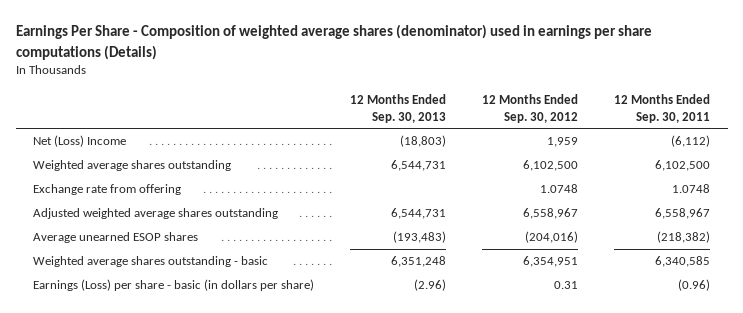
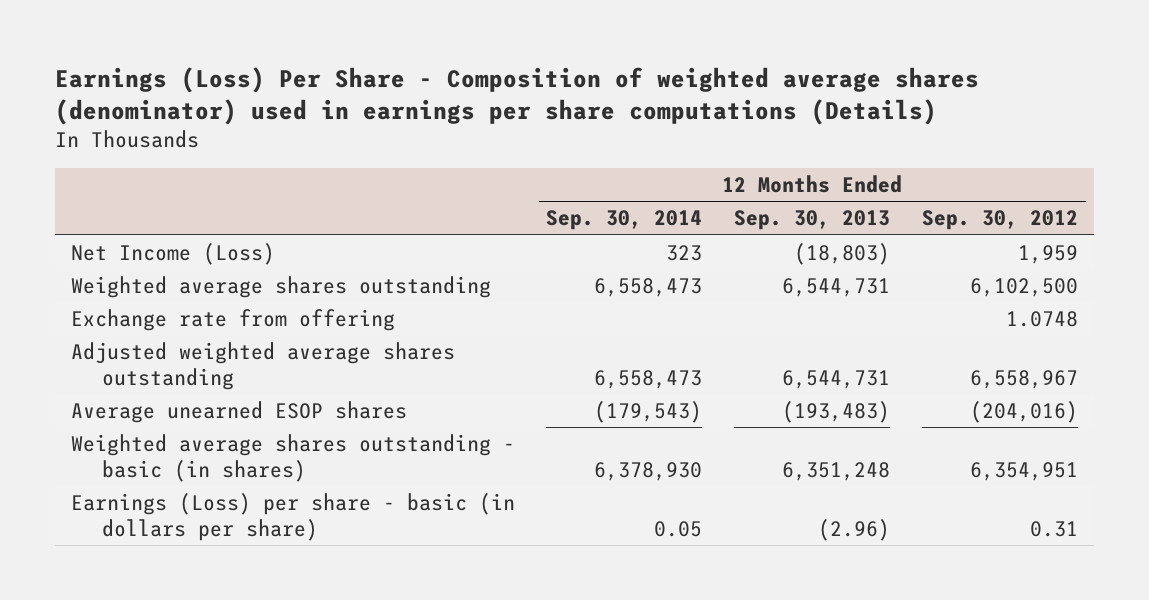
[15,24,652,60] Earnings Per Share - Composition of weighted average shares (denominator) used in earnings per share computations (Details) -> [54,66,979,126] Earnings (Loss) Per Share - Composition of weighted average shares (denominator) used in earnings per share computations (Details)
[613,93,710,123] 12 Months Ended Sep. 30, 2011 -> none
none -> [546,210,703,231] Sep. 30, 2014
[33,135,127,148] Net (Loss) Income -> [70,242,275,265] Net Income (Loss)
[33,256,269,268] Weighted average shares outstanding - basic -> [70,433,515,483] Weighted average shares outstanding - basic (in shares)

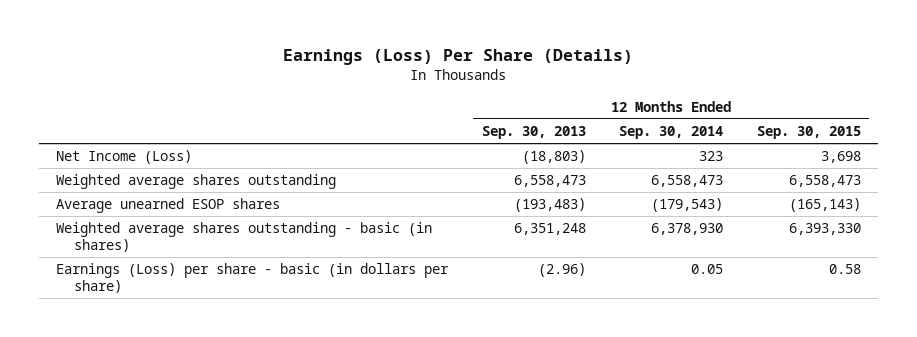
[54,66,979,126] Earnings (Loss) Per Share - Composition of weighted average shares (denominator) used in earnings per share computations (Details) -> [283,49,634,66] Earnings (Loss) Per Share (Details)
[922,210,1079,231] Sep. 30, 2012 -> none
none -> [756,126,861,140] Sep. 30, 2015
[70,308,395,331] Exchange rate from offering -> none
[70,341,455,391] Adjusted weighted average shares outstanding -> none
[782,277,891,297] 6,544,731 -> [513,175,586,188] 6,558,473

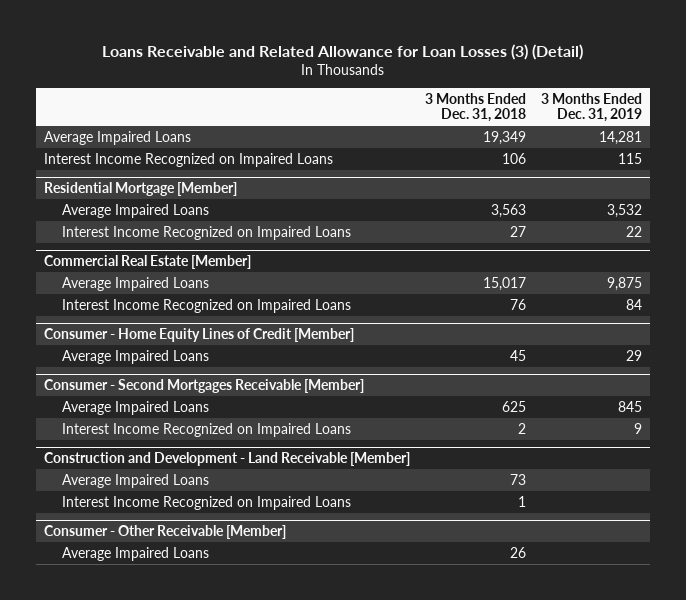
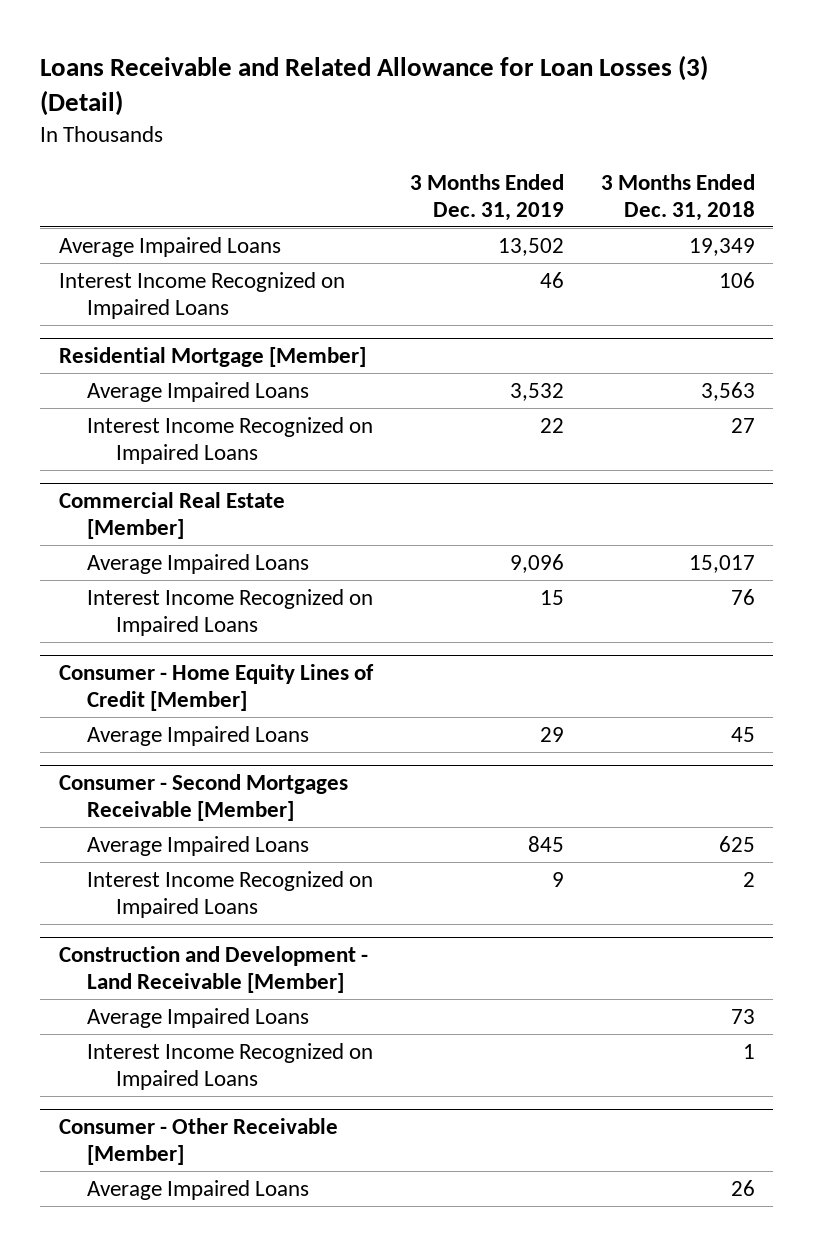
[599,130,643,145] 14,281 -> [498,237,565,256] 13,502
[618,152,643,164] 115 -> [540,271,565,288] 46
[607,276,643,291] 9,875 -> [510,553,565,573] 9,096
[626,298,643,310] 84 -> [540,589,565,605] 15

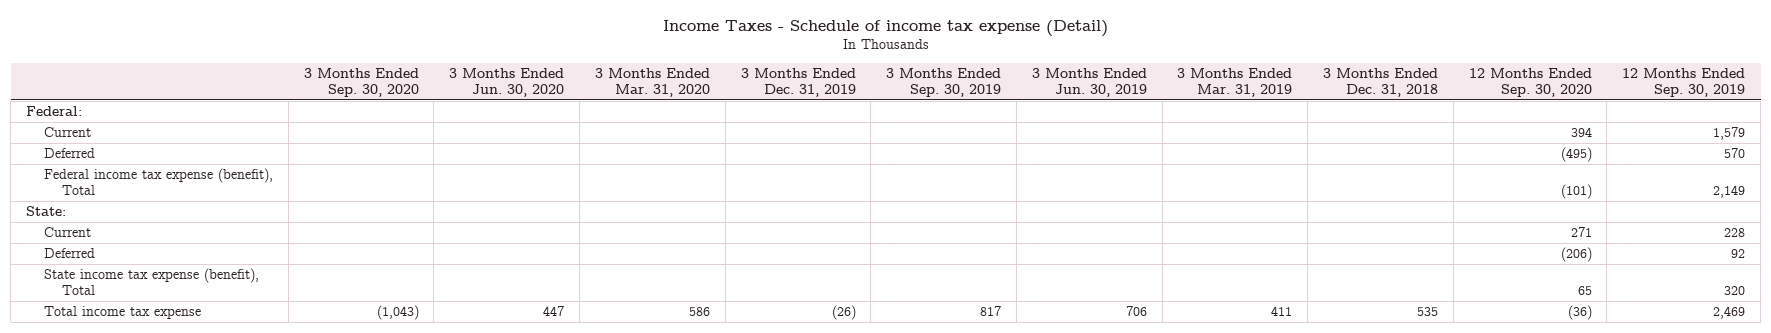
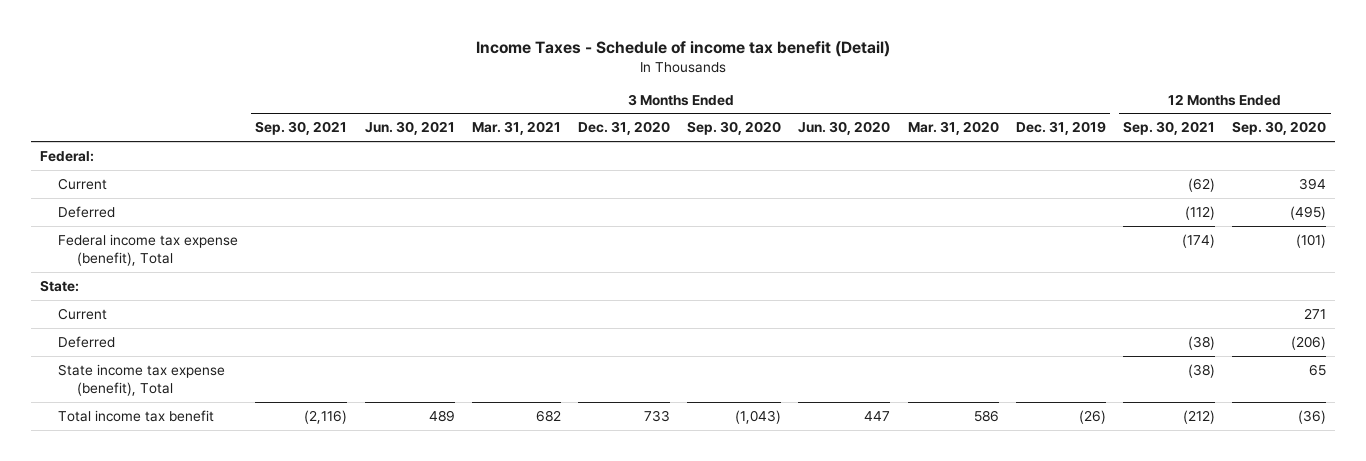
[662,20,1108,38] Income Taxes - Schedule of income tax expense (Detail) -> [475,40,890,57] Income Taxes - Schedule of income tax benefit (Detail)
[886,68,1002,97] 3 Months Ended Sep. 30, 2019 -> none
[1031,68,1147,97] 3 Months Ended Jun. 30, 2019 -> none
[1177,68,1293,97] 3 Months Ended Mar. 31, 2019 -> none
[1323,68,1439,97] 3 Months Ended Dec. 31, 2018 -> none
[1622,68,1746,97] 12 Months Ended Sep. 30, 2019 -> none
none -> [255,121,348,136] Sep. 30, 2021
none -> [364,121,455,136] Jun. 30, 2021
none -> [471,121,561,136] Mar. 31, 2021
none -> [578,121,671,136] Dec. 31, 2020
none -> [1123,121,1216,136] Sep. 30, 2021
[44,306,202,320] Total income tax expense -> [58,409,215,422] Total income tax benefit

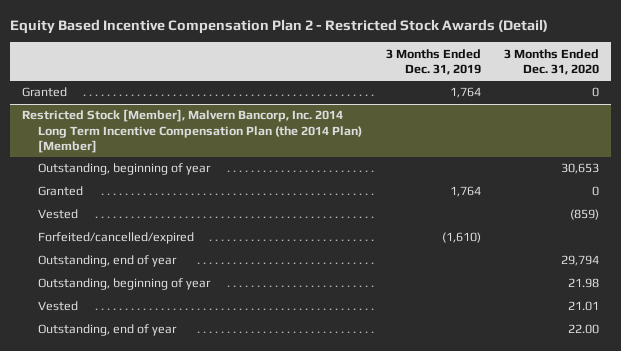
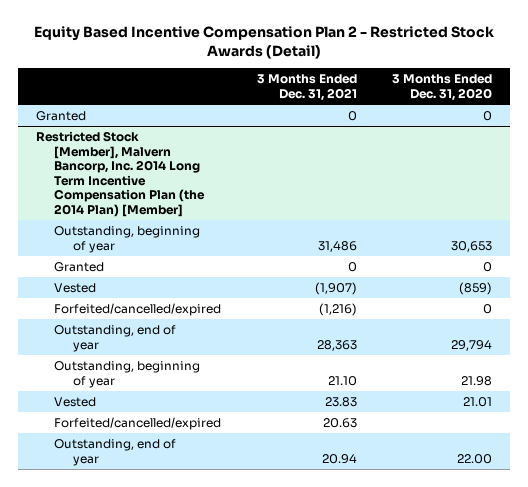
[385,48,481,76] 3 Months Ended Dec. 31, 2019 -> none
none -> [256,74,357,101] 3 Months Ended Dec. 31, 2021
none -> [54,303,222,317] Forfeited/cancelled/expired
[38,232,195,245] Forfeited/cancelled/expired -> [54,417,222,431] Forfeited/cancelled/expired

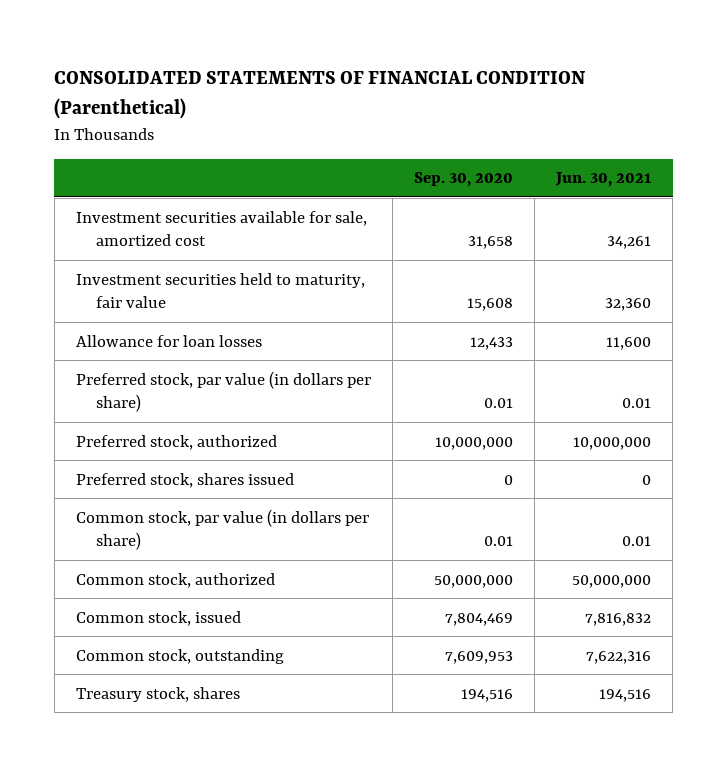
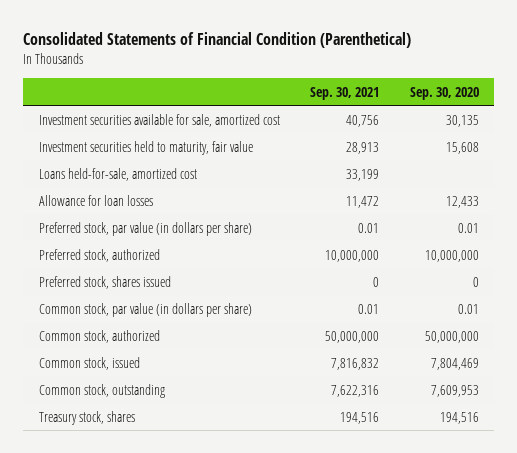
[54,71,586,119] CONSOLIDATED STATEMENTS OF FINANCIAL CONDITION (Parenthetical) -> [23,32,412,49] Consolidated Statements of Financial Condition (Parenthetical)
[555,172,652,188] Jun. 30, 2021 -> none
none -> [310,86,380,100] Sep. 30, 2021
[468,236,514,250] 31,658 -> [445,114,479,127] 30,135
none -> [38,167,197,181] Loans held-for-sale, amortized cost

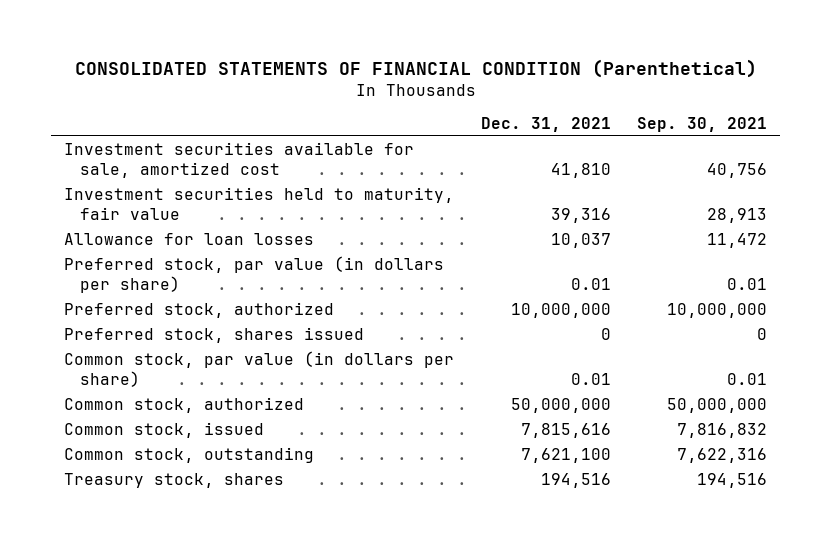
[23,32,412,49] Consolidated Statements of Financial Condition (Parenthetical) -> [74,58,757,78] CONSOLIDATED STATEMENTS OF FINANCIAL CONDITION (Parenthetical)
[409,86,479,100] Sep. 30, 2020 -> none
none -> [480,117,611,133] Dec. 31, 2021
[38,167,197,181] Loans held-for-sale, amortized cost -> none

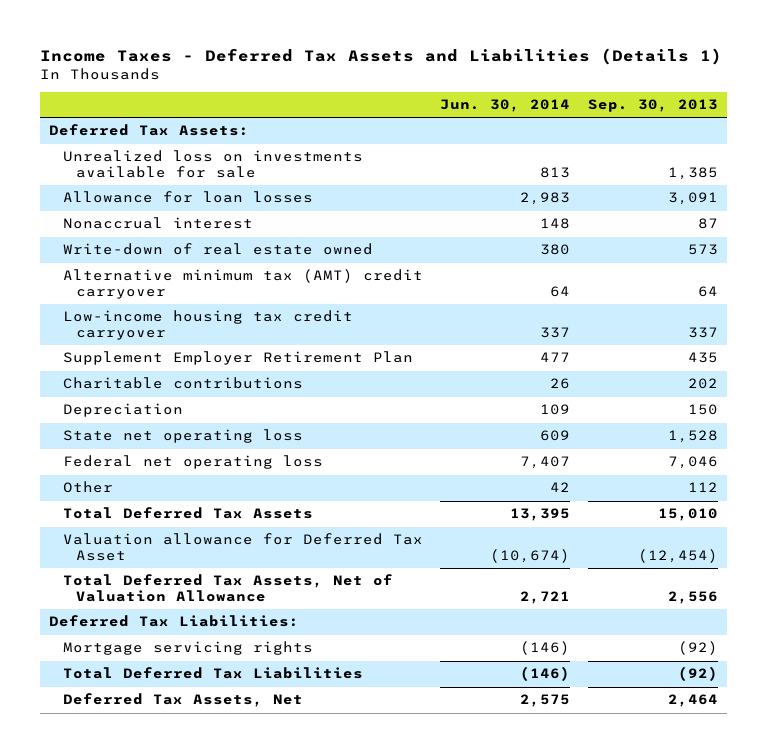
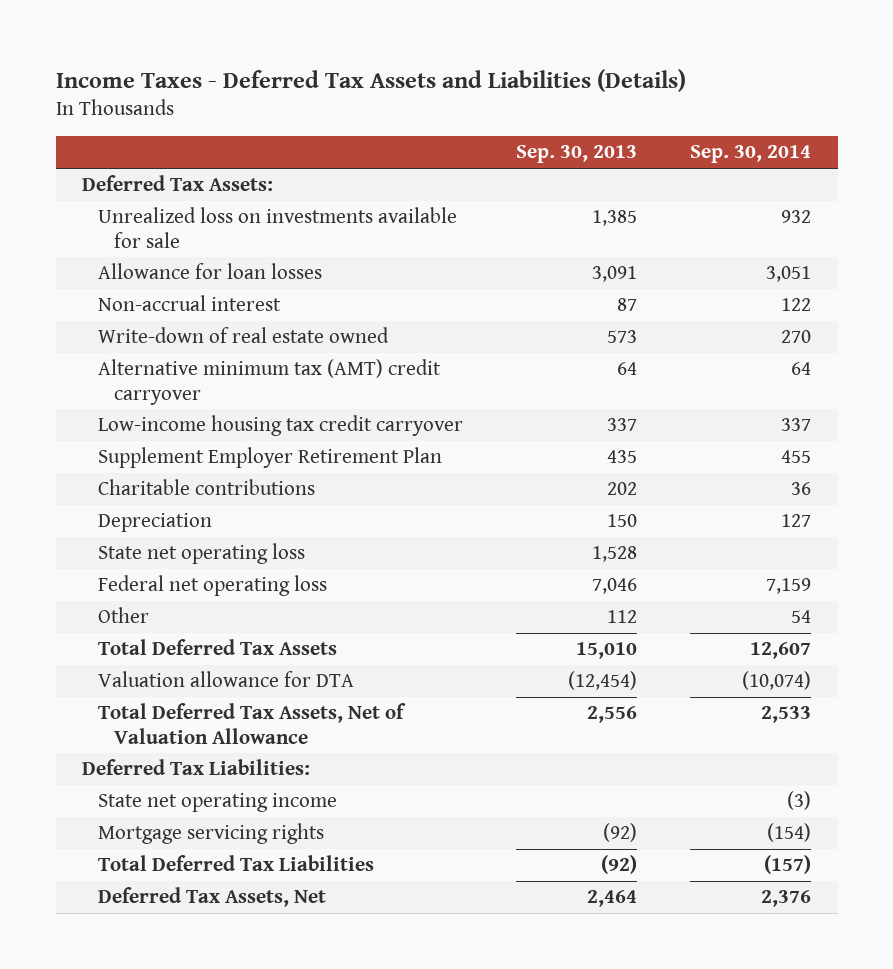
[40,47,723,65] Income Taxes - Deferred Tax Assets and Liabilities (Details 1) -> [55,68,686,92] Income Taxes - Deferred Tax Assets and Liabilities (Details)
[440,99,571,113] Jun. 30, 2014 -> none
none -> [690,145,812,164] Sep. 30, 2014
[62,217,253,230] Nonaccrual interest -> [98,295,282,312] Non-accrual interest
[62,533,423,562] Valuation allowance for Deferred Tax Asset -> [98,671,355,688] Valuation allowance for DTA
none -> [98,793,338,813] State net operating income

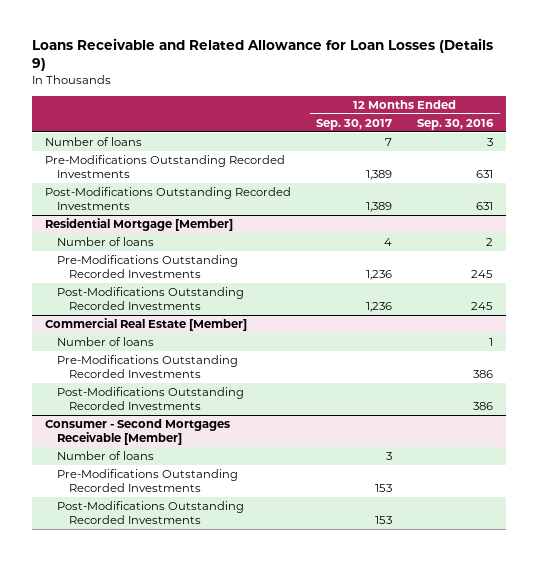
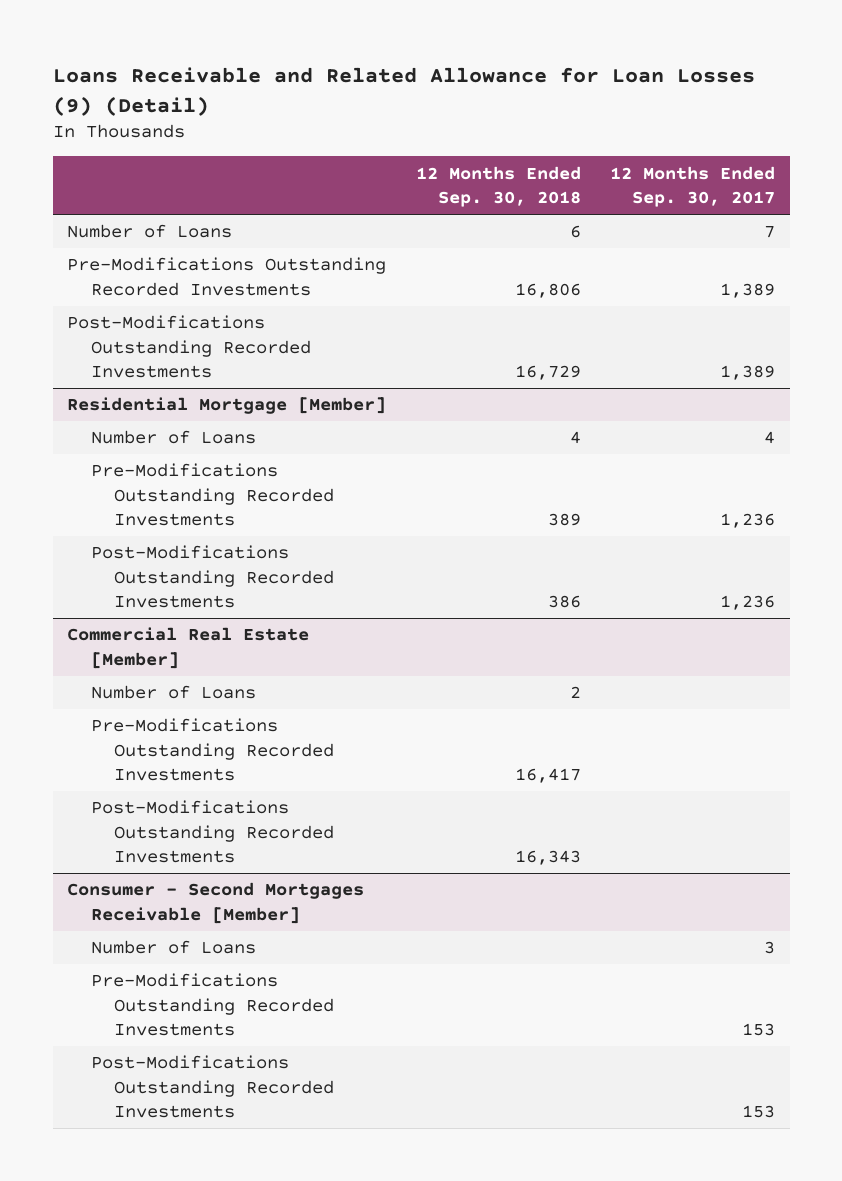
[32,38,494,72] Loans Receivable and Related Allowance for Loan Losses (Details 9) -> [52,67,755,116] Loans Receivable and Related Allowance for Loan Losses (9) (Detail)
[417,118,495,130] Sep. 30, 2016 -> none
none -> [415,165,581,207] 12 Months Ended Sep. 30, 2018
[44,137,142,147] Number of loans -> [67,224,233,239] Number of Loans
[56,237,154,247] Number of loans -> [90,430,256,445] Number of Loans
[56,337,154,347] Number of loans -> [90,685,256,700] Number of Loans
[56,451,154,461] Number of loans -> [90,940,256,955] Number of Loans

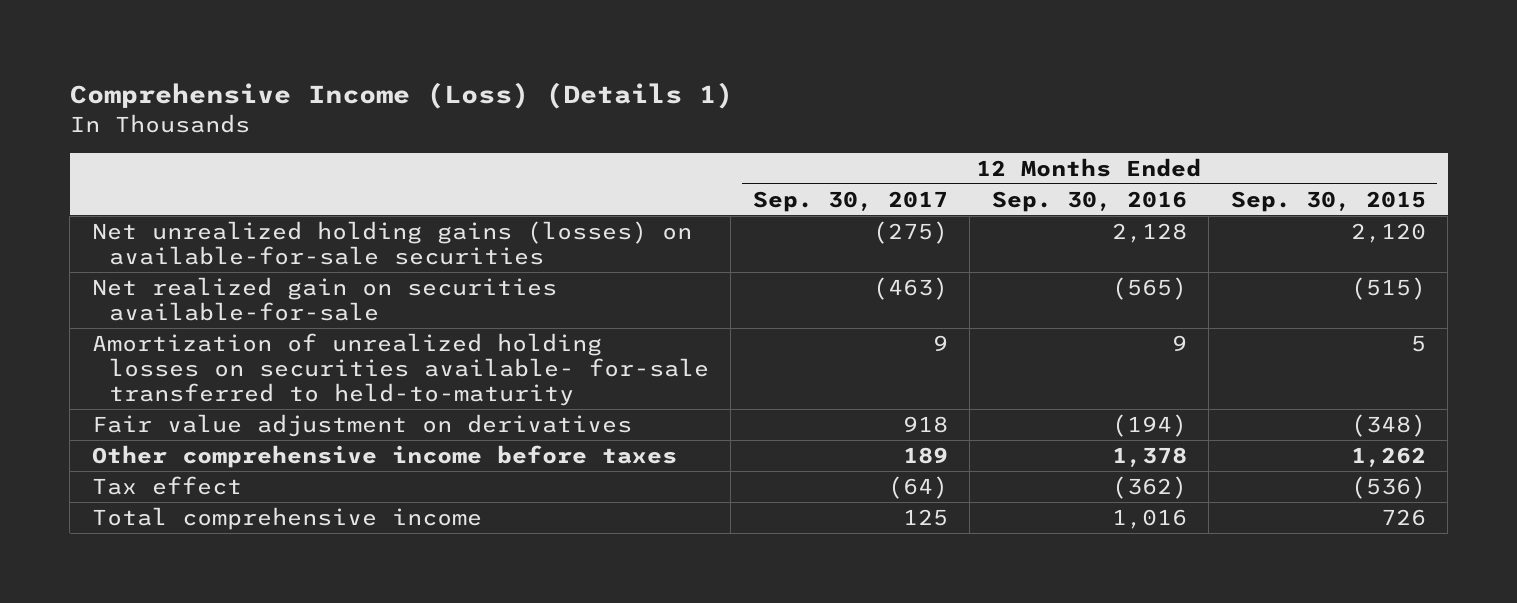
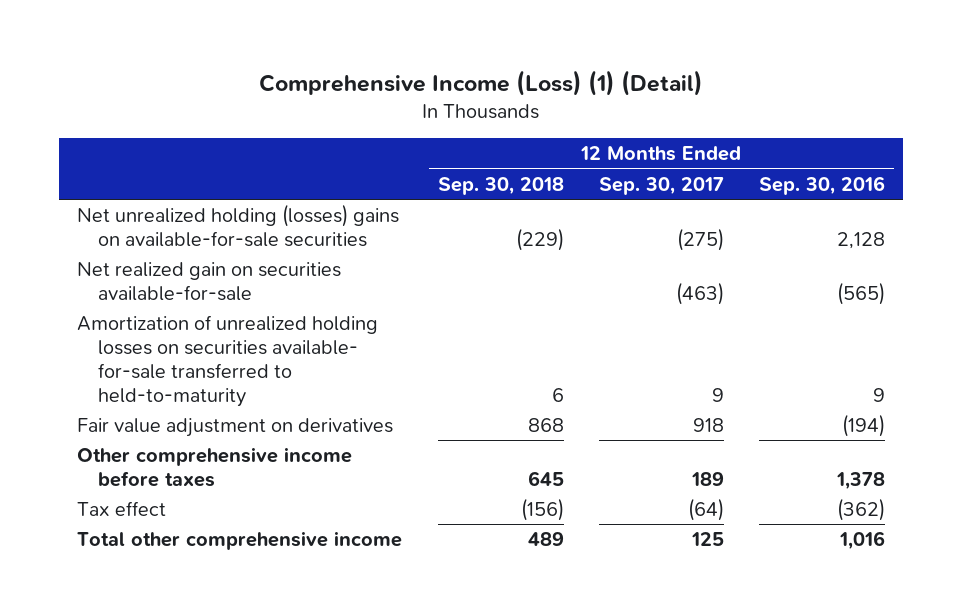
[69,81,733,109] Comprehensive Income (Loss) (Details 1) -> [259,69,704,96] Comprehensive Income (Loss) (1) (Detail)
[1230,190,1426,212] Sep. 30, 2015 -> none
none -> [437,176,564,195] Sep. 30, 2018
[91,220,692,266] Net unrealized holding gains (losses) on available-for-sale securities -> [77,204,400,248] Net unrealized holding (losses) gains on available-for-sale securities
[91,506,482,530] Total comprehensive income -> [77,531,403,551] Total other comprehensive income

